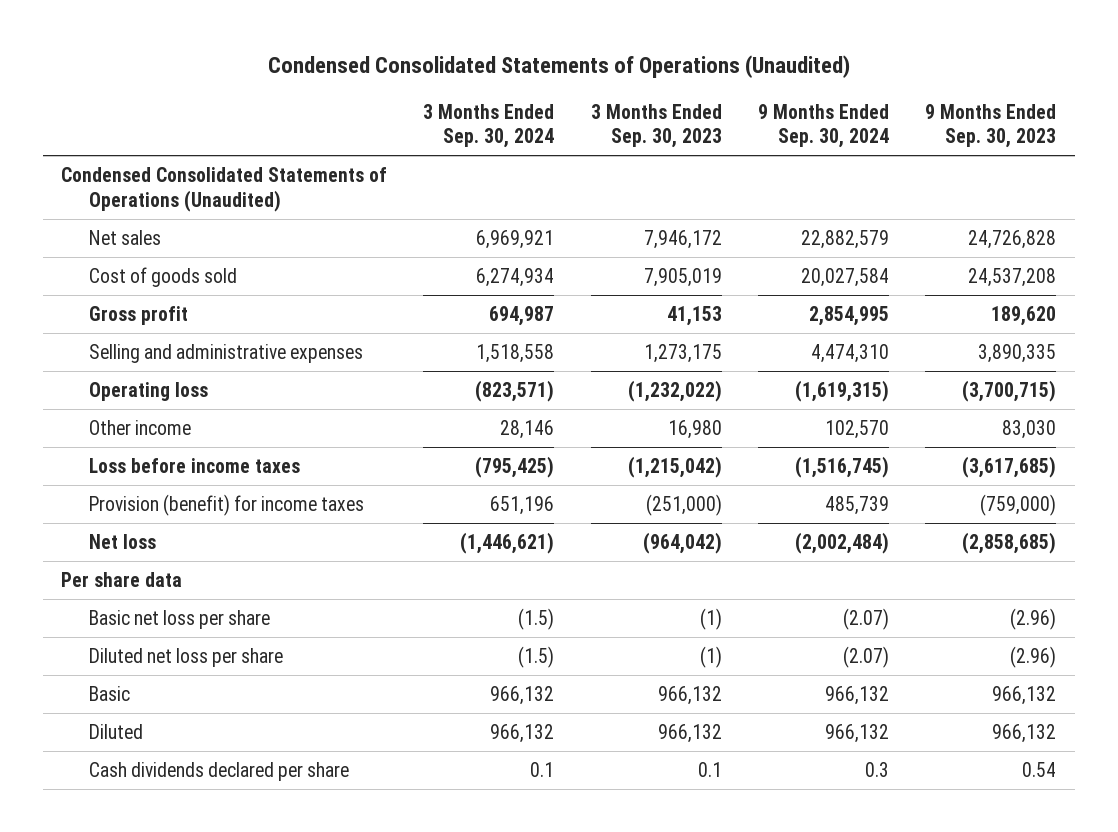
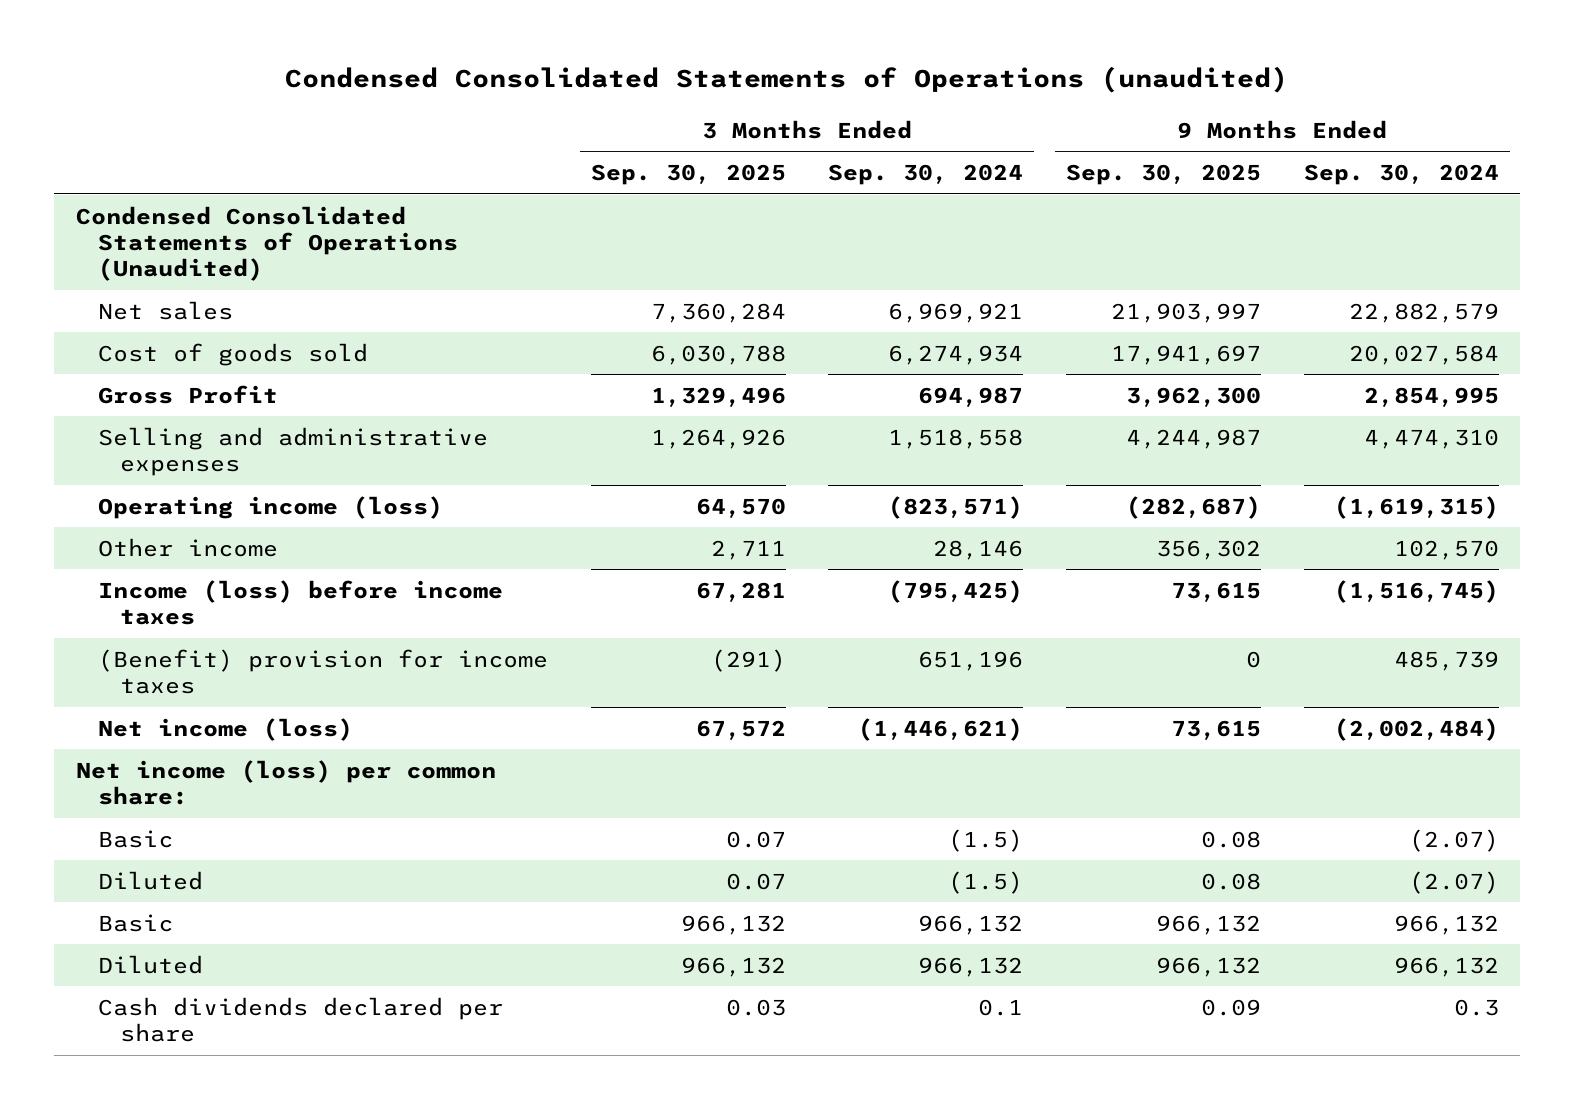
[267,55,850,79] Condensed Consolidated Statements of Operations (Unaudited) -> [285,66,1289,94] Condensed Consolidated Statements of Operations (unaudited)
[590,103,722,149] 3 Months Ended Sep. 30, 2023 -> none
[925,103,1057,149] 9 Months Ended Sep. 30, 2023 -> none
none -> [590,164,786,186] Sep. 30, 2025
none -> [1066,164,1262,186] Sep. 30, 2025
[89,305,189,325] Gross profit -> [97,384,278,404] Gross Profit
[89,381,209,401] Operating loss -> [97,495,443,519] Operating income (loss)
[89,457,301,473] Loss before income taxes -> [97,579,503,625] Income (loss) before income taxes
[89,493,365,516] Provision (benefit) for income taxes -> [97,648,548,694] (Benefit) provision for income taxes
[89,533,157,549] Net loss -> [97,717,353,741] Net income (loss)
[61,571,183,587] Per share data -> [75,759,496,805] Net income (loss) per common share:
[89,609,271,629] Basic net loss per share -> [97,829,173,848] Basic
[89,647,284,667] Diluted net loss per share -> [97,870,203,890] Diluted

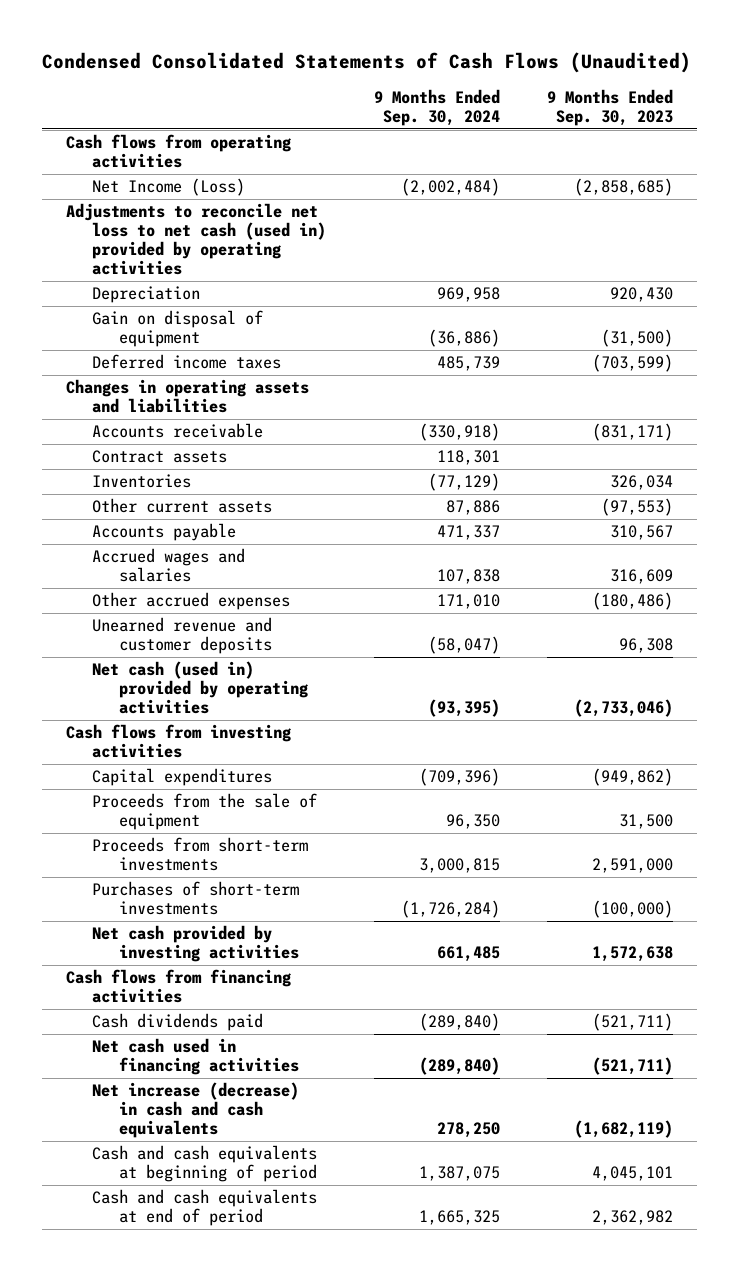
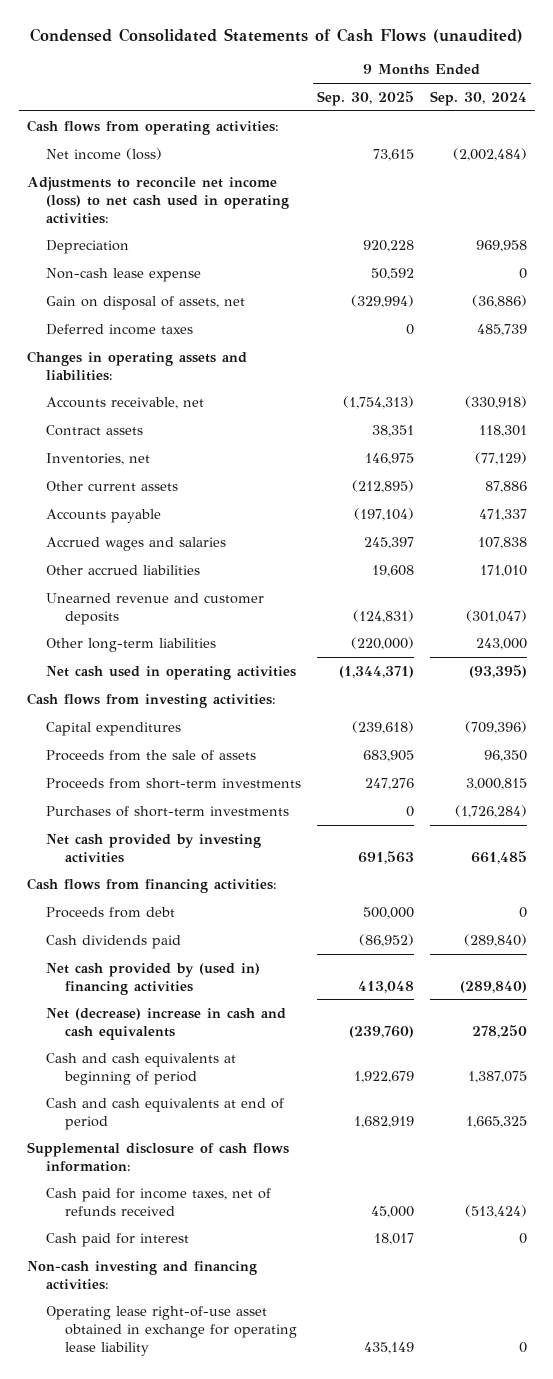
[42,51,692,73] Condensed Consolidated Statements of Cash Flows (Unaudited) -> [29,28,523,44] Condensed Consolidated Statements of Cash Flows (unaudited)
[547,88,674,126] 9 Months Ended Sep. 30, 2023 -> none
none -> [316,91,414,107] Sep. 30, 2025
[66,134,292,169] Cash flows from operating activities -> [26,119,279,135] Cash flows from operating activities:
[92,178,246,197] Net Income (Loss) -> [45,147,162,160] Net income (loss)
[66,203,327,276] Adjustments to reconcile net loss to net cash (used in) provided by operating activities -> [26,176,289,224] Adjustments to reconcile net income (loss) to net cash used in operating activities:
none -> [45,267,201,282] Non-cash lease expense
[92,310,264,348] Gain on disposal of equipment -> [45,295,245,310] Gain on disposal of assets, net
[66,379,310,414] Changes in operating assets and liabilities -> [26,350,247,381] Changes in operating assets and liabilities:
[92,423,264,439] Accounts receivable -> [45,396,204,409] Accounts receivable, net
[92,474,192,489] Inventories -> [45,452,150,465] Inventories, net
[92,592,291,611] Other accrued expenses -> [45,564,200,575] Other accrued liabilities
[427,636,500,655] (58,047) -> [465,609,527,623] (301,047)
none -> [45,637,216,652] Other long-term liabilities
[92,661,308,715] Net cash (used in) provided by operating activities -> [45,665,296,680] Net cash used in operating activities
[66,724,292,759] Cash flows from investing activities -> [26,692,276,708] Cash flows from investing activities:
[92,793,318,831] Proceeds from the sale of equipment -> [45,749,256,761] Proceeds from the sale of assets
[66,969,292,1004] Cash flows from financing activities -> [26,877,277,893] Cash flows from financing activities:
none -> [45,906,175,918] Proceeds from debt
[92,1038,299,1076] Net cash used in financing activities -> [45,962,260,995] Net cash provided by (used in) financing activities
[92,1082,300,1139] Net increase (decrease) in cash and cash equivalents -> [45,1007,286,1040] Net (decrease) increase in cash and cash equivalents
none -> [26,1141,289,1172] Supplemental disclosure of cash flows information:
none -> [45,1187,271,1216] Cash paid for income taxes, net of refunds received
none -> [45,1232,189,1247] Cash paid for interest
none -> [26,1260,257,1290] Non-cash investing and financing activities:
none -> [45,1305,297,1356] Operating lease right-of-use asset obtained in exchange for operating lease liability

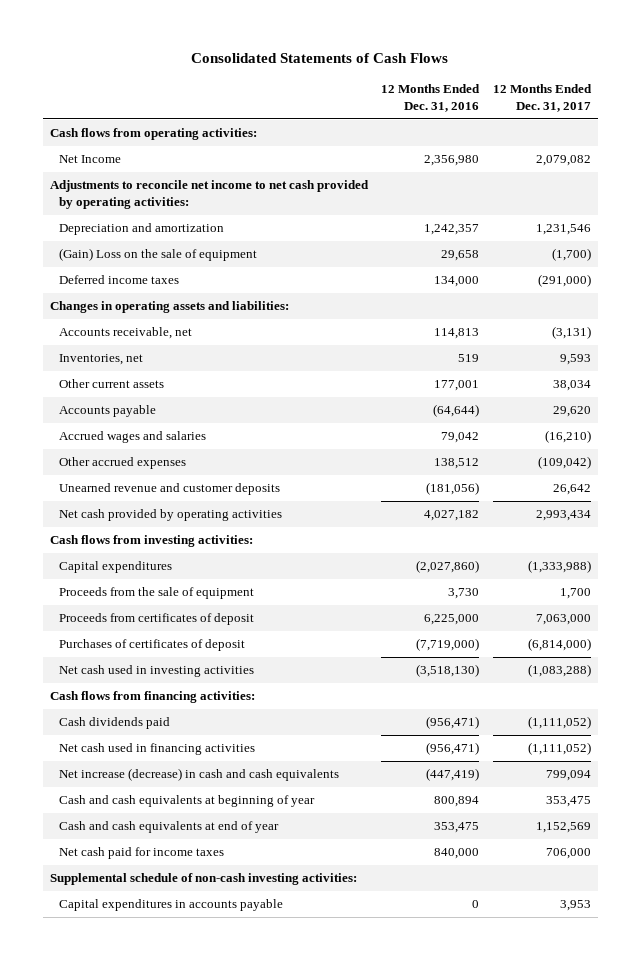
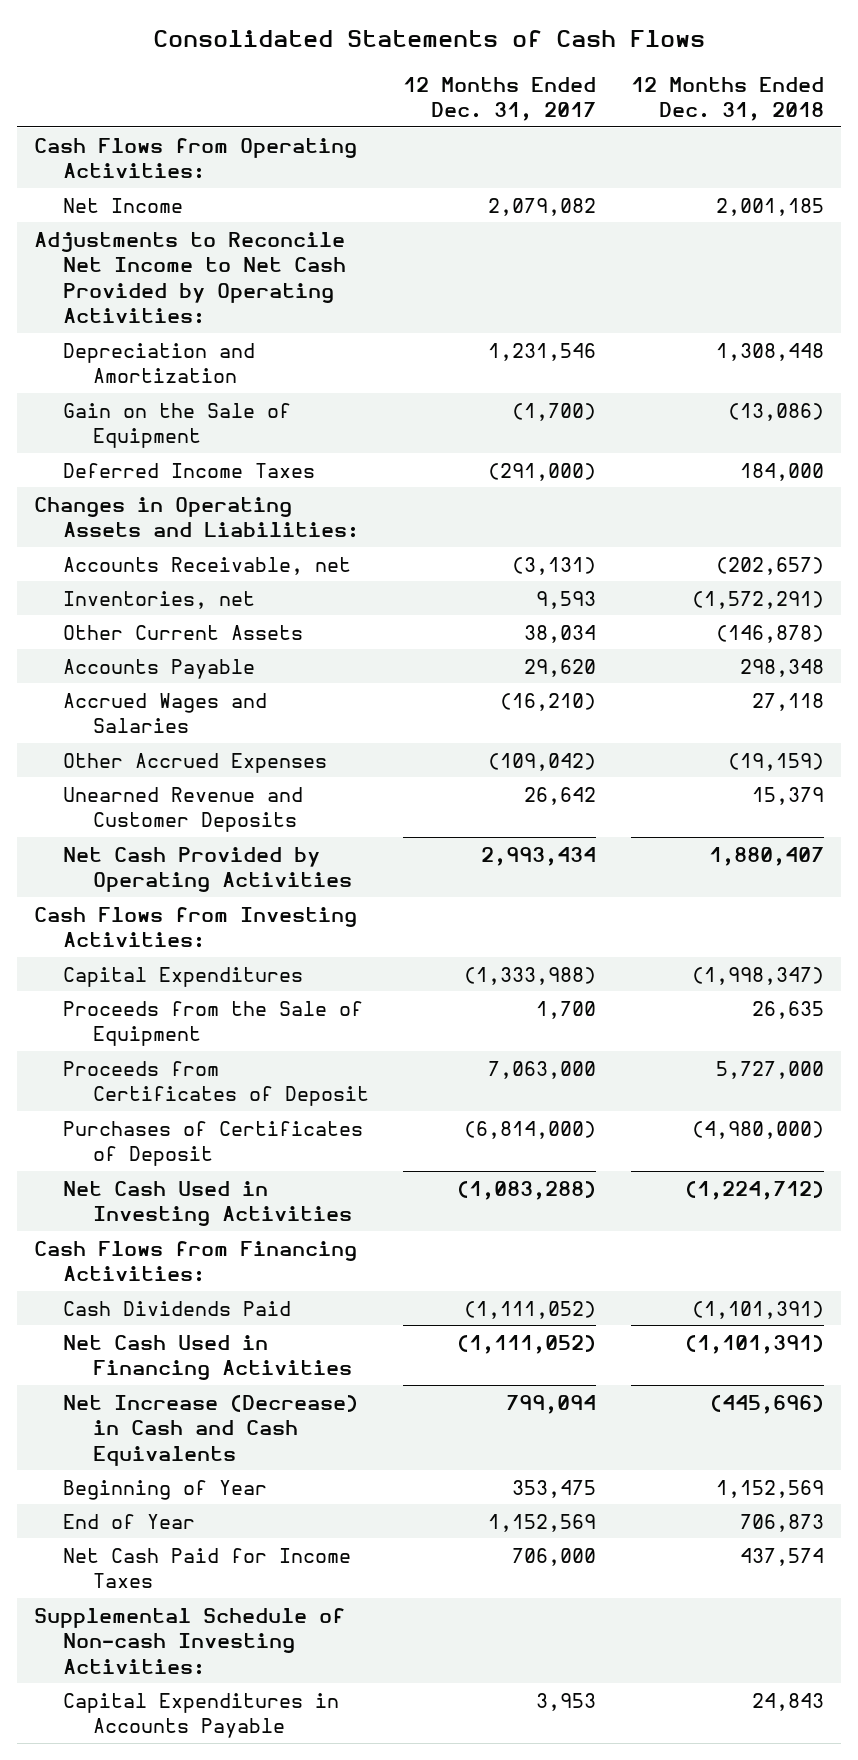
[381,84,481,112] 12 Months Ended Dec. 31, 2016 -> none
none -> [630,76,824,122] 12 Months Ended Dec. 31, 2018
[49,128,257,141] Cash flows from operating activities: -> [34,137,358,180] Cash Flows from Operating Activities:
[49,180,369,209] Adjustments to reconcile net income to net cash provided by operating activities: -> [34,231,347,325] Adjustments to Reconcile Net Income to Net Cash Provided by Operating Activities:
[59,223,225,236] Depreciation and amortization -> [63,342,256,384] Depreciation and Amortization
[59,248,258,262] (Gain) Loss on the sale of equipment -> [63,402,292,449] Gain on the Sale of Equipment
[59,275,180,285] Deferred income taxes -> [63,462,316,478] Deferred Income Taxes
[49,301,289,314] Changes in operating assets and liabilities: -> [34,496,360,539] Changes in Operating Assets and Liabilities:
[59,327,193,340] Accounts receivable, net -> [63,556,352,575] Accounts Receivable, net
[59,379,165,389] Other current assets -> [63,624,304,640] Other Current Assets
[59,405,157,418] Accounts payable -> [63,658,256,679] Accounts Payable
[59,431,207,444] Accrued wages and salaries -> [63,692,268,734] Accrued Wages and Salaries
[59,457,187,470] Other accrued expenses -> [63,752,328,773] Other Accrued Expenses
[59,483,281,496] Unearned revenue and customer deposits -> [63,786,304,833] Unearned Revenue and Customer Deposits
[59,509,283,522] Net cash provided by operating activities -> [63,846,352,893] Net Cash Provided by Operating Activities
[49,535,253,548] Cash flows from investing activities: -> [34,906,358,949] Cash Flows from Investing Activities:
[59,561,173,574] Capital expenditures -> [63,966,304,987] Capital Expenditures
[59,587,255,600] Proceeds from the sale of equipment -> [63,1000,364,1047] Proceeds from the Sale of Equipment
[59,613,255,626] Proceeds from certificates of deposit -> [63,1060,369,1107] Proceeds from Certificates of Deposit
[59,639,246,652] Purchases of certificates of deposit -> [63,1120,364,1167] Purchases of Certificates of Deposit
[59,665,255,678] Net cash used in investing activities -> [63,1180,352,1227] Net Cash Used in Investing Activities
[49,691,255,704] Cash flows from financing activities: -> [34,1240,358,1283] Cash Flows from Financing Activities:
[59,717,171,730] Cash dividends paid -> [63,1300,292,1316] Cash Dividends Paid
[59,743,256,756] Net cash used in financing activities -> [63,1334,352,1381] Net Cash Used in Financing Activities
[59,768,340,782] Net increase (decrease) in cash and cash equivalents -> [63,1394,359,1466] Net Increase (Decrease) in Cash and Cash Equivalents
[59,795,316,808] Cash and cash equivalents at beginning of year -> [63,1479,268,1500] Beginning of Year
[59,821,280,834] Cash and cash equivalents at end of year -> [63,1513,196,1529] End of Year
[59,847,225,860] Net cash paid for income taxes -> [63,1547,352,1589] Net Cash Paid for Income Taxes
[49,873,357,886] Supplemental schedule of non-cash investing activities: -> [34,1607,346,1675] Supplemental Schedule of Non-cash Investing Activities:
[59,899,284,912] Capital expenditures in accounts payable -> [63,1692,340,1739] Capital Expenditures in Accounts Payable

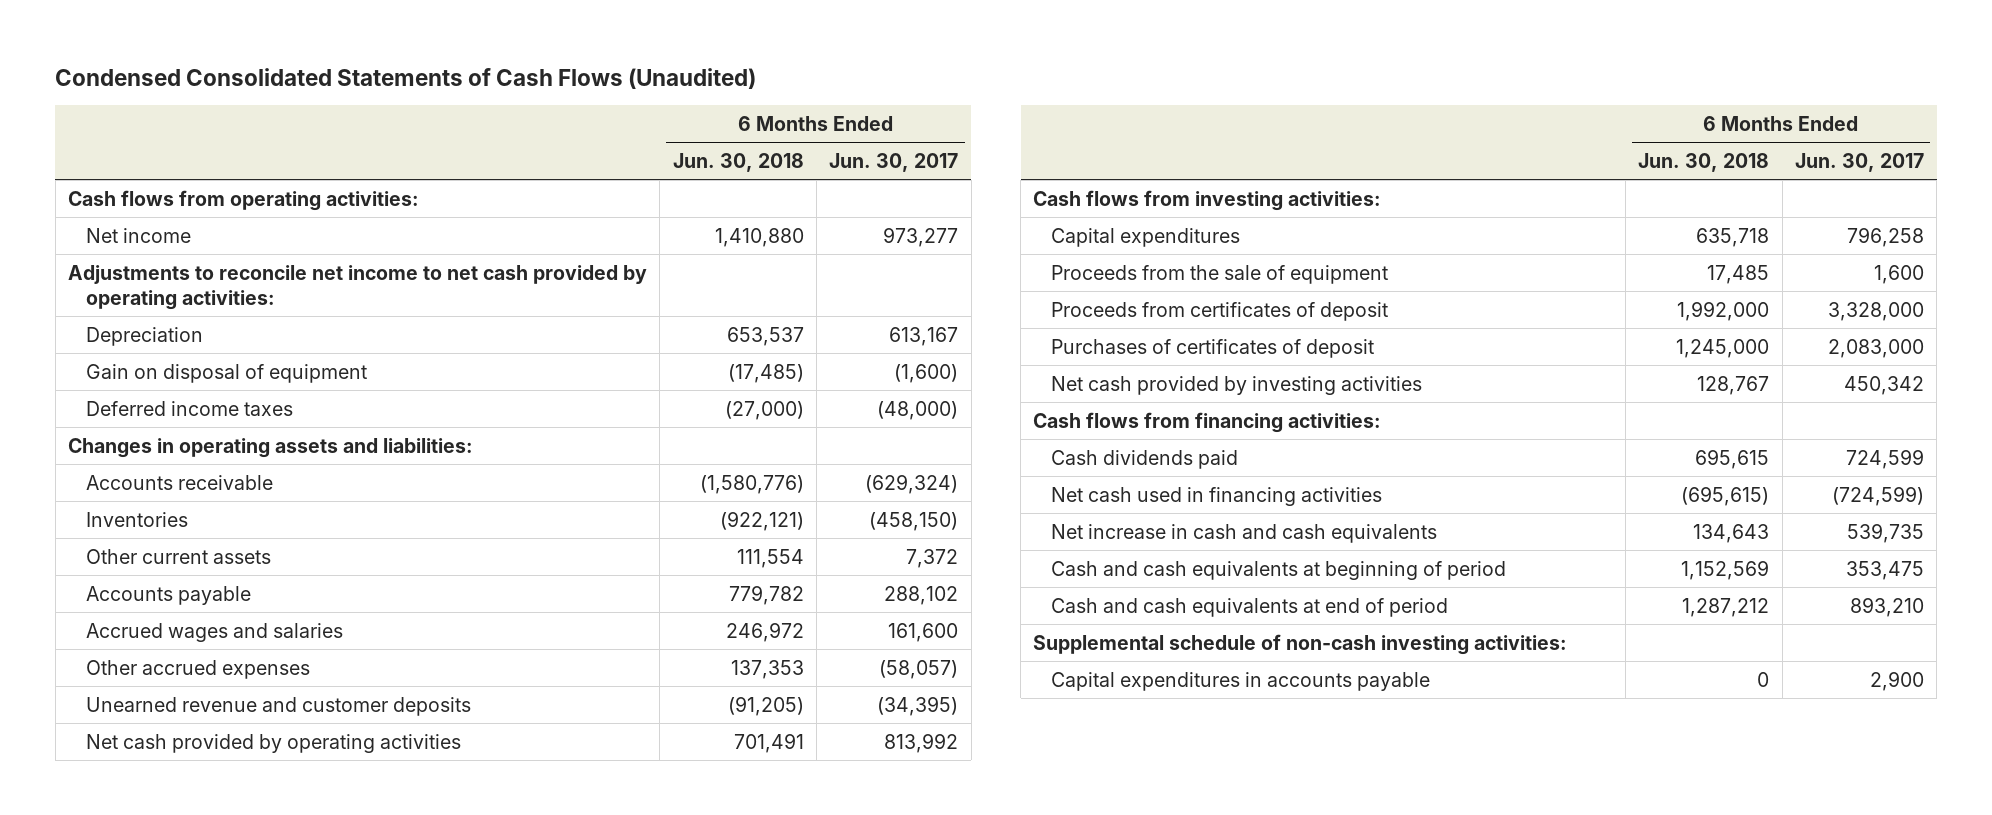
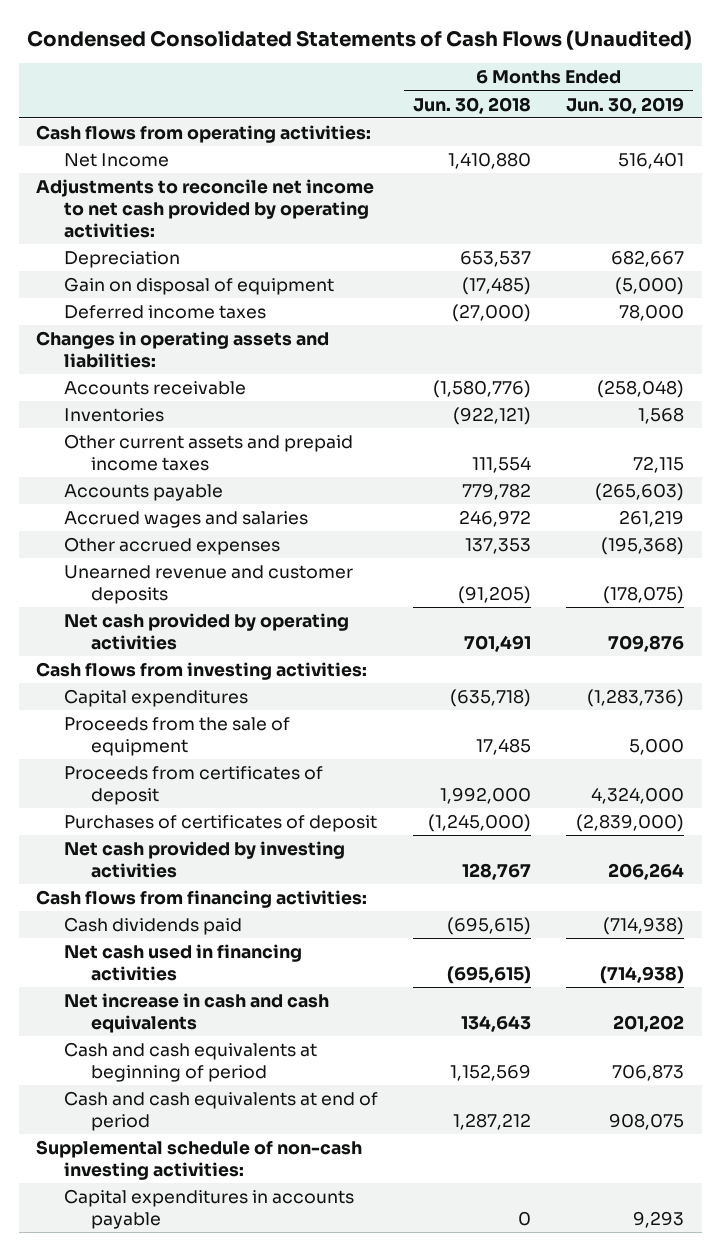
[829,152,959,172] Jun. 30, 2017 -> none
none -> [566,96,685,114] Jun. 30, 2019
[85,227,191,243] Net income -> [63,152,169,167] Net Income
[85,548,271,564] Other current assets -> [63,433,353,471] Other current assets and prepaid income taxes
[1696,227,1770,247] 635,718 -> [449,688,531,707] (635,718)
[1676,338,1770,358] 1,245,000 -> [427,813,531,832] (1,245,000)
[1695,448,1770,469] 695,615 -> [446,916,531,935] (695,615)

